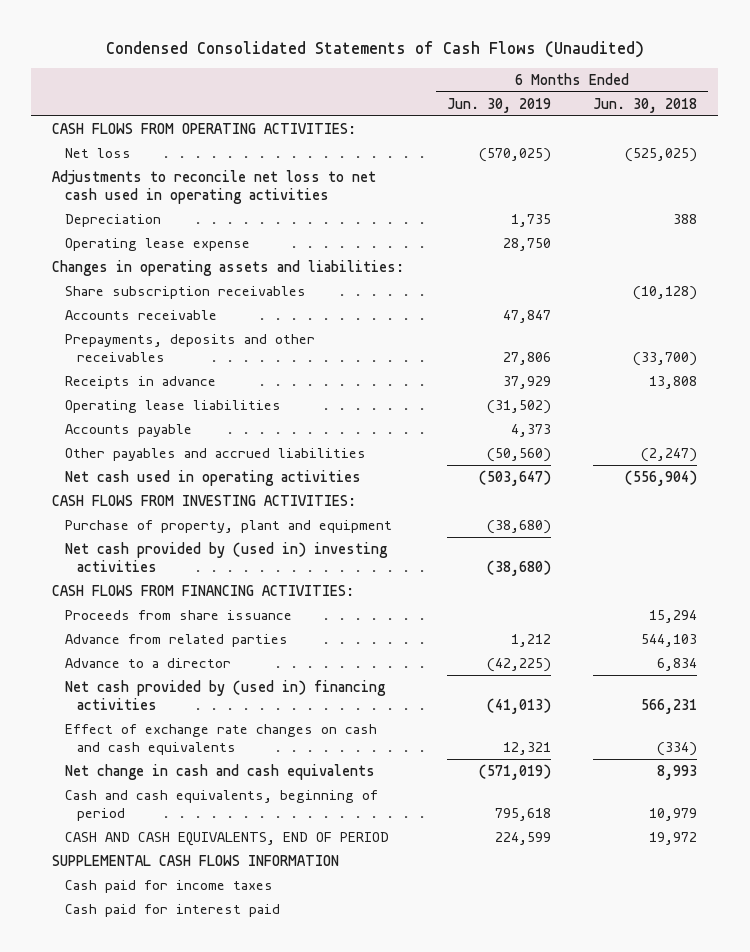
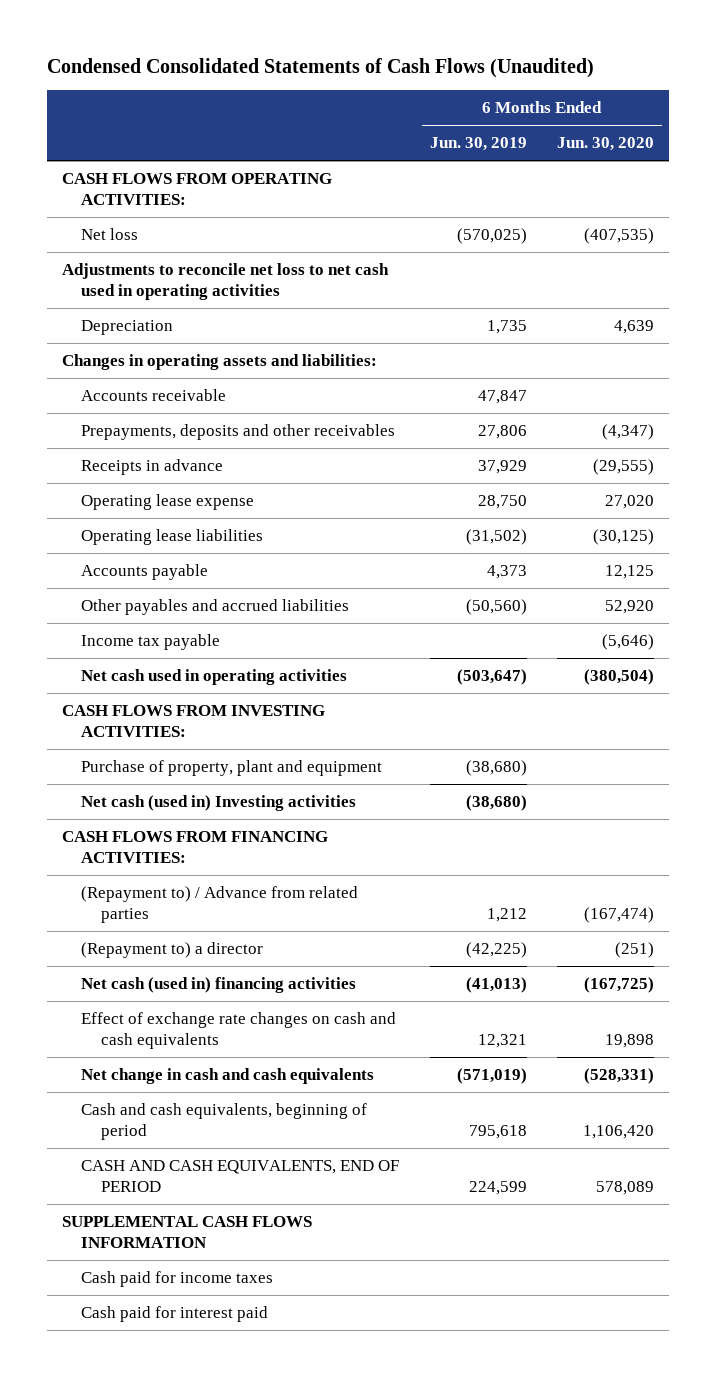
[593,97,698,113] Jun. 30, 2018 -> none
none -> [557,137,655,152] Jun. 30, 2020
[64,285,306,299] Share subscription receivables -> none
[64,237,250,251] Operating lease expense -> [81,494,255,511] Operating lease expense
none -> [81,634,221,651] Income tax payable
[64,541,388,573] Net cash provided by (used in) investing activities -> [81,795,357,812] Net cash (used in) Investing activities
[64,609,292,620] Proceeds from share issuance -> none
[64,633,288,647] Advance from related parties -> [81,886,359,924] (Repayment to) / Advance from related parties
[64,657,231,668] Advance to a director -> [81,942,264,959] (Repayment to) a director
[64,679,386,711] Net cash provided by (used in) financing activities -> [81,977,357,994] Net cash (used in) financing activities

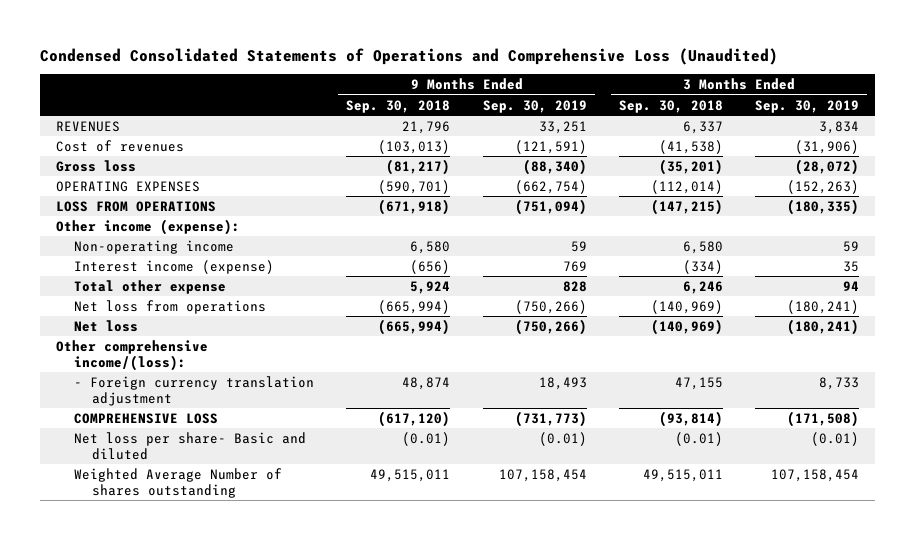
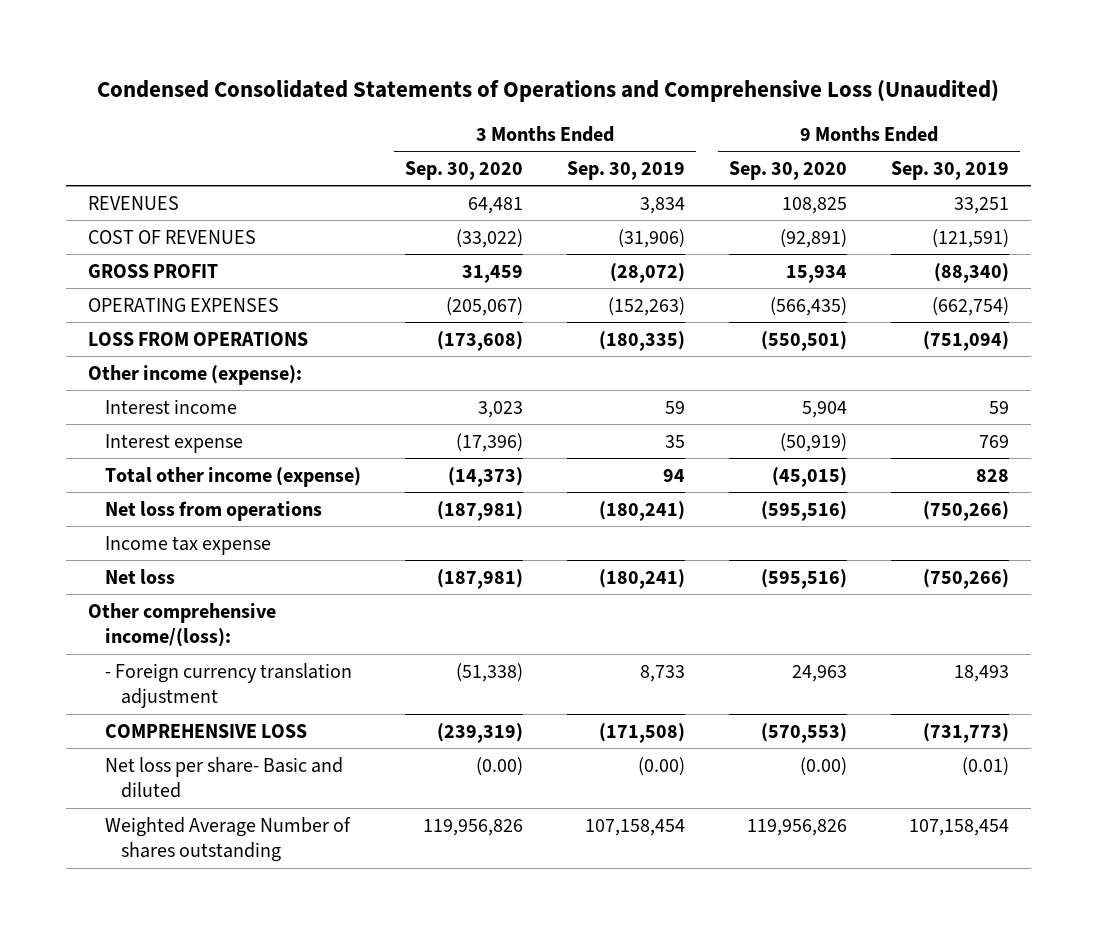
[346,99,451,113] Sep. 30, 2018 -> none
[618,99,723,113] Sep. 30, 2018 -> none
none -> [404,160,523,180] Sep. 30, 2020
none -> [728,160,847,180] Sep. 30, 2020
[56,139,185,152] Cost of revenues -> [88,229,257,244] COST OF REVENUES
[56,159,137,172] Gross loss -> [88,263,219,278] GROSS PROFIT
[74,239,235,254] Non-operating income -> [104,398,237,414] Interest income
[74,259,275,274] Interest income (expense) -> [104,433,243,453] Interest expense
[74,279,227,294] Total other expense -> [104,466,361,487] Total other income (expense)
none -> [104,535,271,555] Income tax expense
[811,431,860,446] (0.01) -> [637,756,685,776] (0.00)

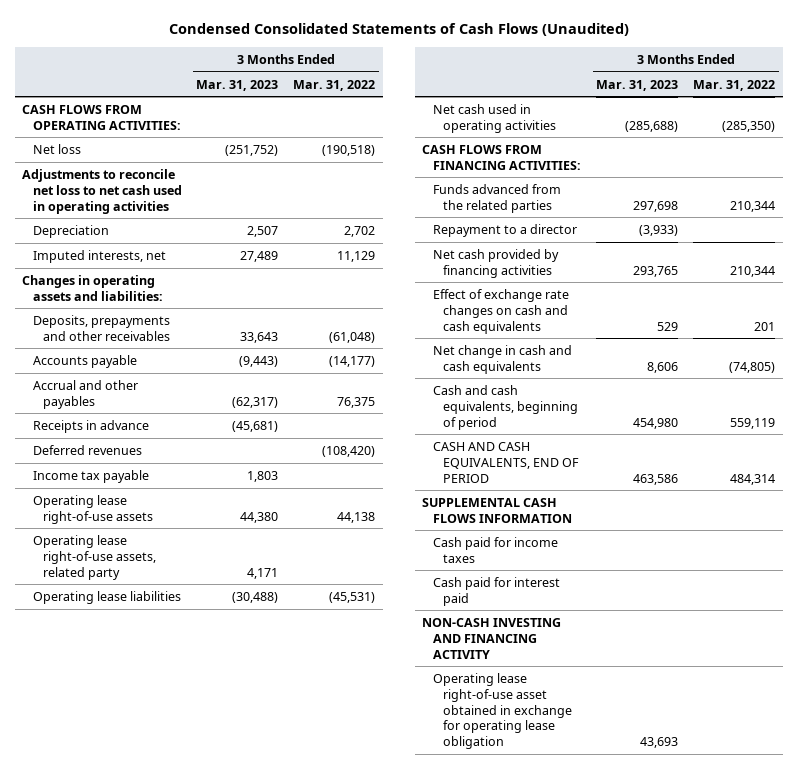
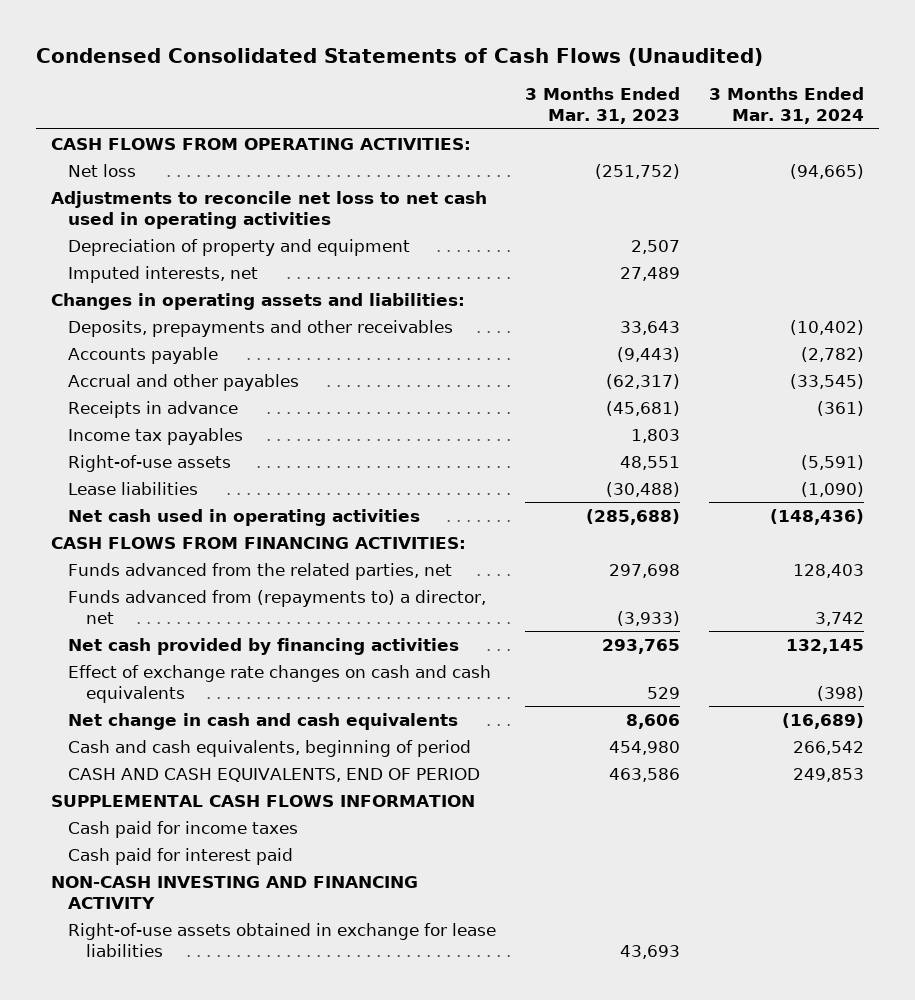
[293,79,376,91] Mar. 31, 2022 -> none
none -> [709,87,865,125] 3 Months Ended Mar. 31, 2024
[32,224,109,238] Depreciation -> [68,238,411,256] Depreciation of property and equipment
[32,444,142,455] Deferred revenues -> none
[32,534,157,580] Operating lease right-of-use assets, related party -> none
[32,469,149,483] Income tax payable -> [68,427,244,445] Income tax payables
[32,494,154,524] Operating lease right-of-use assets -> [68,454,232,472] Right-of-use assets
[240,511,279,523] 44,380 -> [620,455,681,470] 48,551
[32,590,181,604] Operating lease liabilities -> [68,481,199,495] Lease liabilities
[432,183,561,213] Funds advanced from the related parties -> [68,562,453,580] Funds advanced from the related parties, net
[432,223,577,237] Repayment to a director -> [68,589,487,624] Funds advanced from (repayments to) a director, net
[432,672,573,750] Operating lease right-of-use asset obtained in exchange for operating lease obligation -> [68,922,497,957] Right-of-use assets obtained in exchange for lease liabilities

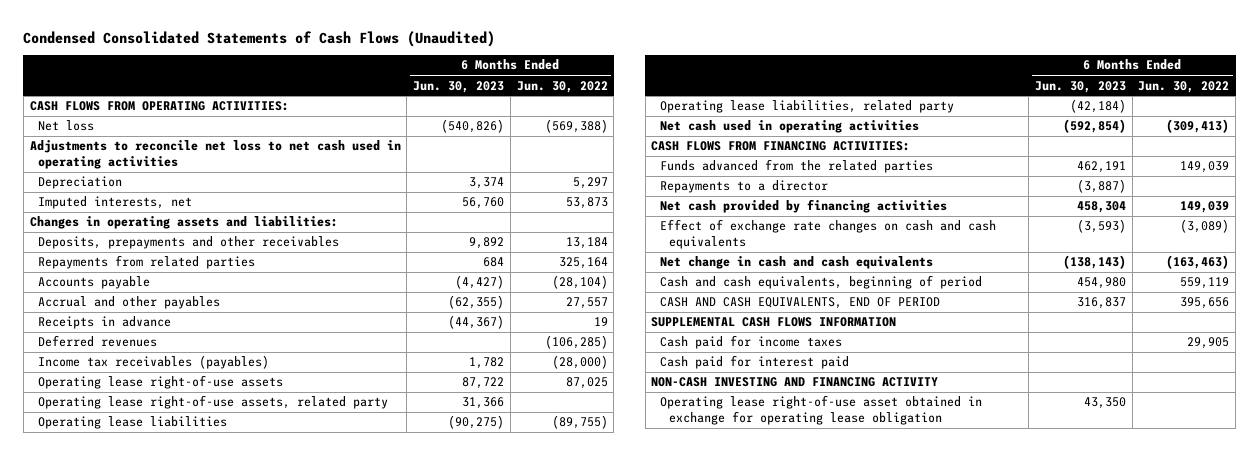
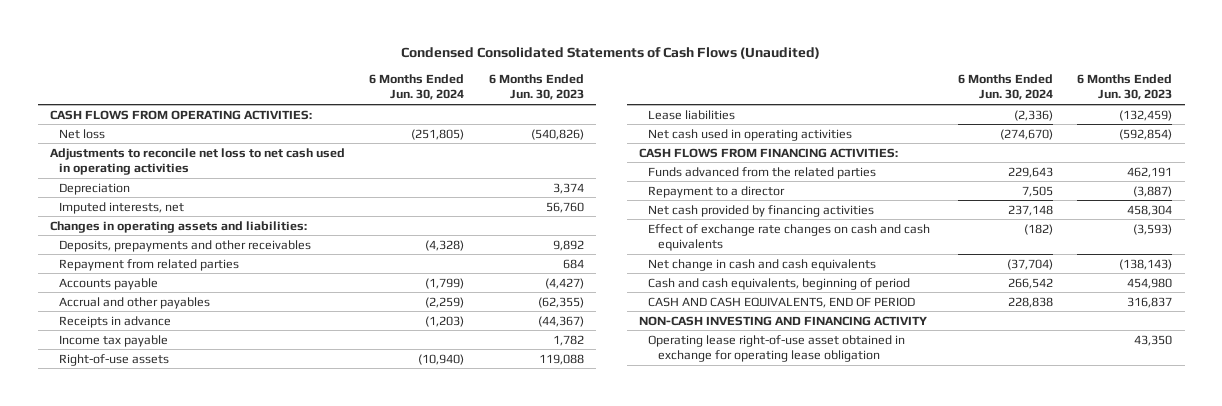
[516,80,608,93] Jun. 30, 2022 -> none
none -> [369,73,465,101] 6 Months Ended Jun. 30, 2024
[38,255,256,270] Repayments from related parties -> [59,258,240,271] Repayment from related parties
[38,335,158,348] Deferred revenues -> none
[38,395,389,410] Operating lease right-of-use assets, related party -> none
[660,100,955,114] Operating lease liabilities, related party -> none
[38,355,270,370] Income tax receivables (payables) -> [59,334,169,347] Income tax payable
[38,375,284,390] Operating lease right-of-use assets -> [59,353,170,366] Right-of-use assets
[462,377,505,390] 87,722 -> [538,353,584,365] 119,088
[38,416,228,430] Operating lease liabilities -> [648,109,736,120] Lease liabilities
[448,415,505,430] (90,275) -> [1119,109,1173,121] (132,459)
[660,180,829,194] Repayments to a director -> [648,185,786,198] Repayment to a director
[651,317,897,328] SUPPLEMENTAL CASH FLOWS INFORMATION -> none
[660,335,843,350] Cash paid for income taxes -> none
[660,355,850,370] Cash paid for interest paid -> none

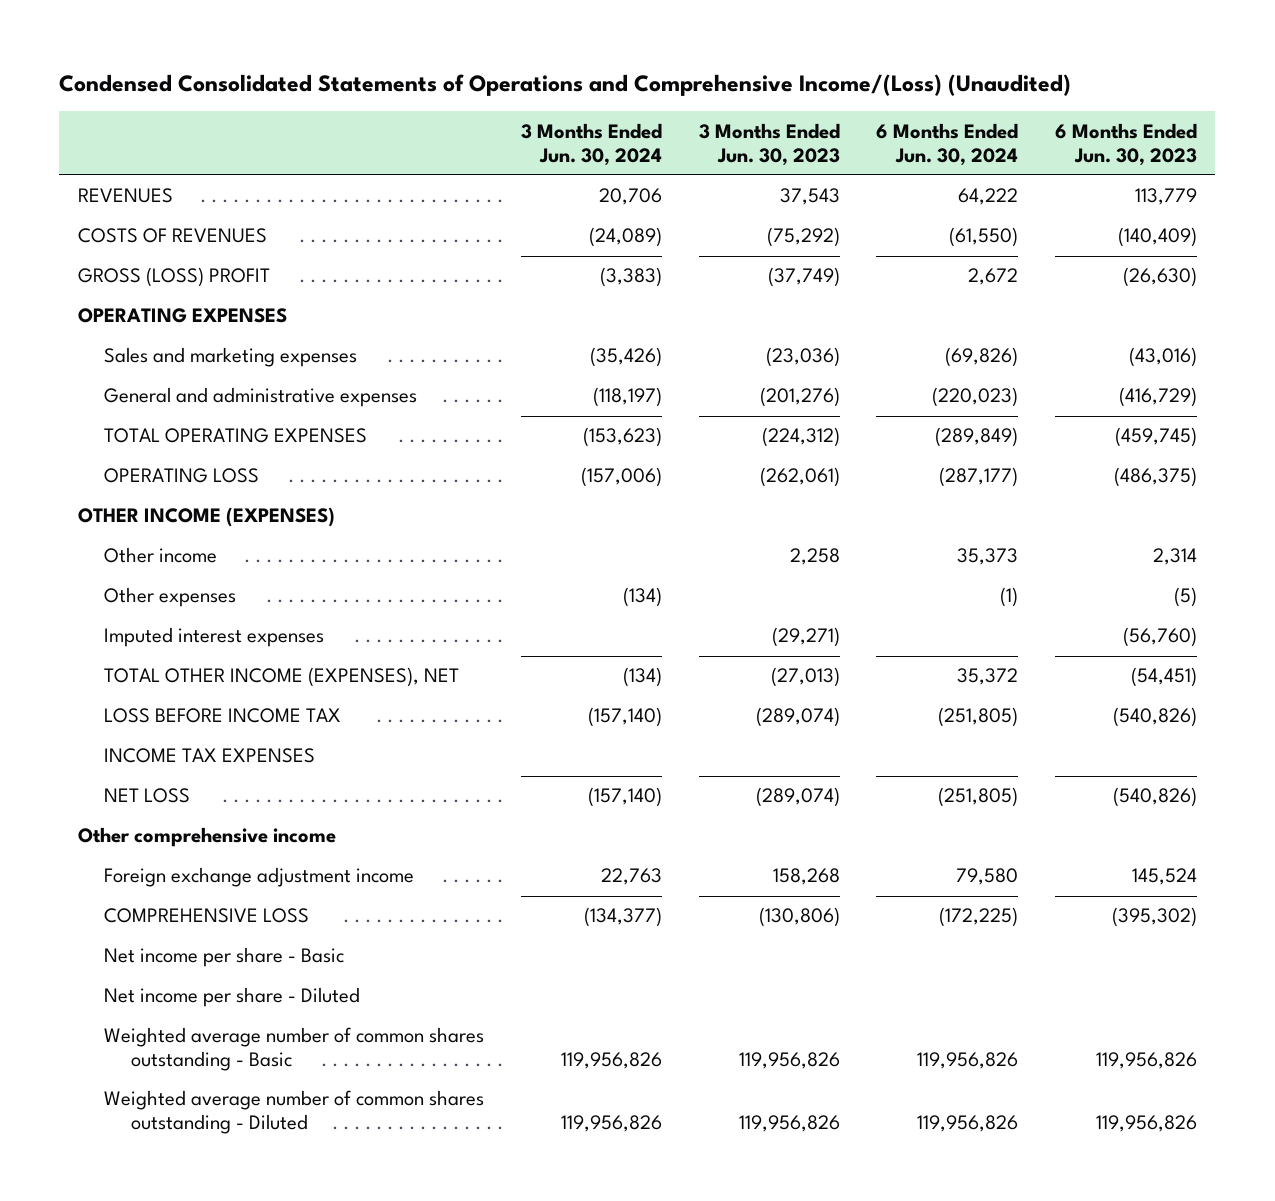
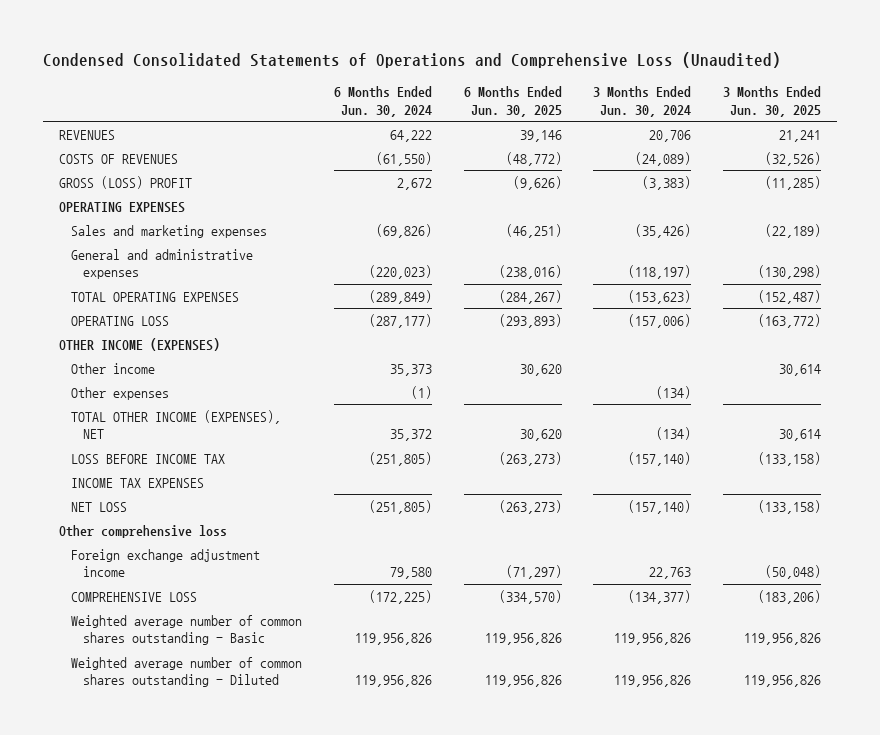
[59,73,1072,96] Condensed Consolidated Statements of Operations and Comprehensive Income/(Loss) (Unaudited) -> [42,51,781,68] Condensed Consolidated Statements of Operations and Comprehensive Loss (Unaudited)
[698,122,840,166] 3 Months Ended Jun. 30, 2023 -> none
[1054,122,1197,166] 6 Months Ended Jun. 30, 2023 -> none
none -> [463,85,562,117] 6 Months Ended Jun. 30, 2025
none -> [723,85,822,117] 3 Months Ended Jun. 30, 2025
[104,627,325,648] Imputed interest expenses -> none
[77,827,336,848] Other comprehensive income -> [58,524,227,538] Other comprehensive loss
[104,947,345,968] Net income per share - Basic -> none
[104,987,361,1008] Net income per share - Diluted -> none

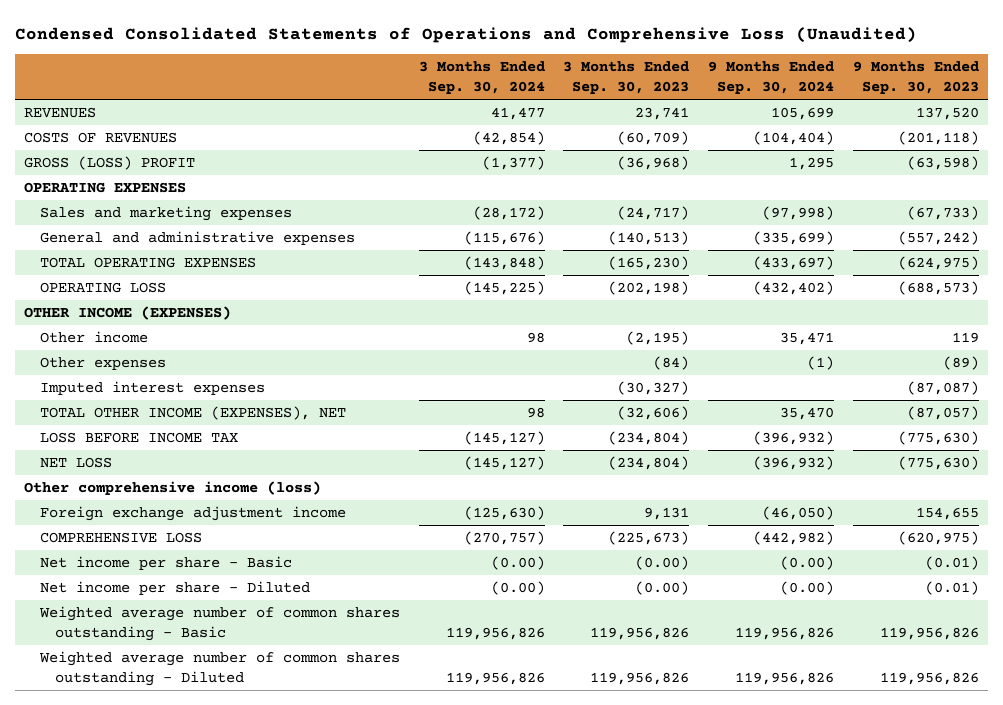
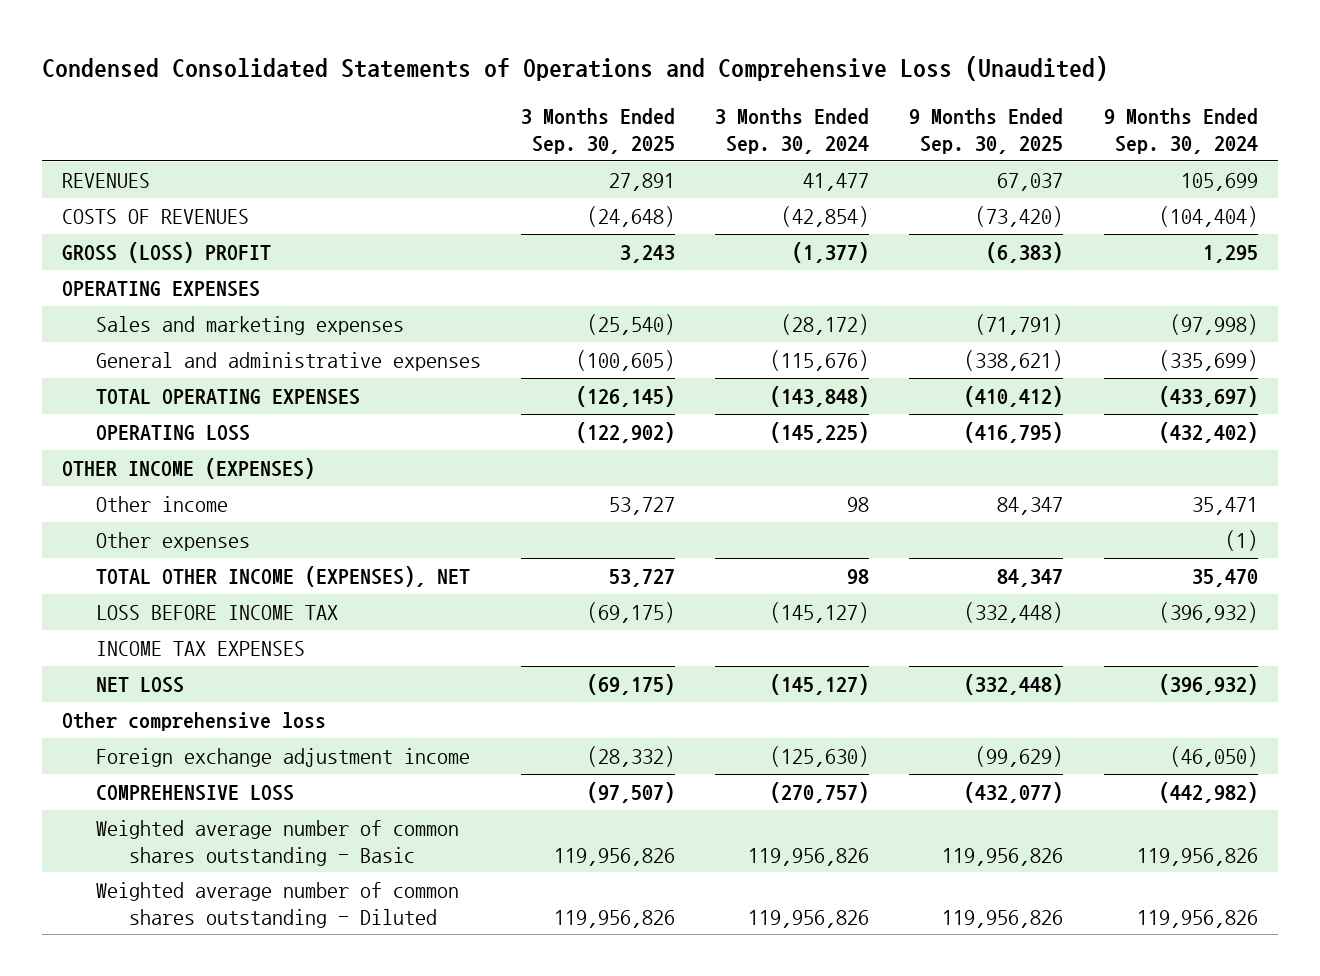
[563,61,690,94] 3 Months Ended Sep. 30, 2023 -> none
[852,61,979,94] 9 Months Ended Sep. 30, 2023 -> none
none -> [520,108,675,154] 3 Months Ended Sep. 30, 2025
none -> [909,108,1064,154] 9 Months Ended Sep. 30, 2025
[39,381,265,396] Imputed interest expenses -> none
none -> [95,641,305,657] INCOME TAX EXPENSES
[24,481,322,496] Other comprehensive income (loss) -> [61,712,326,732] Other comprehensive loss
[39,556,292,571] Net income per share - Basic -> none
[39,581,310,596] Net income per share - Diluted -> none

